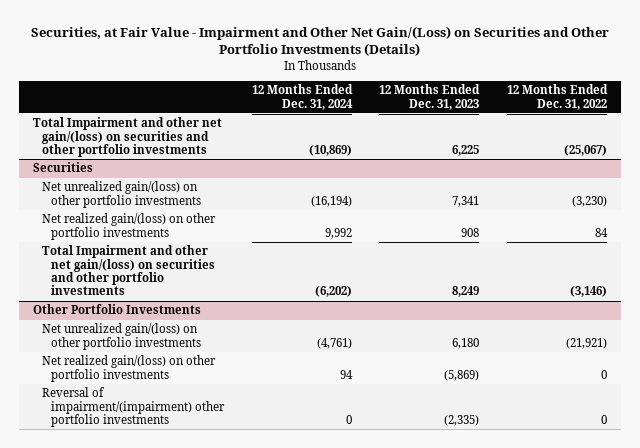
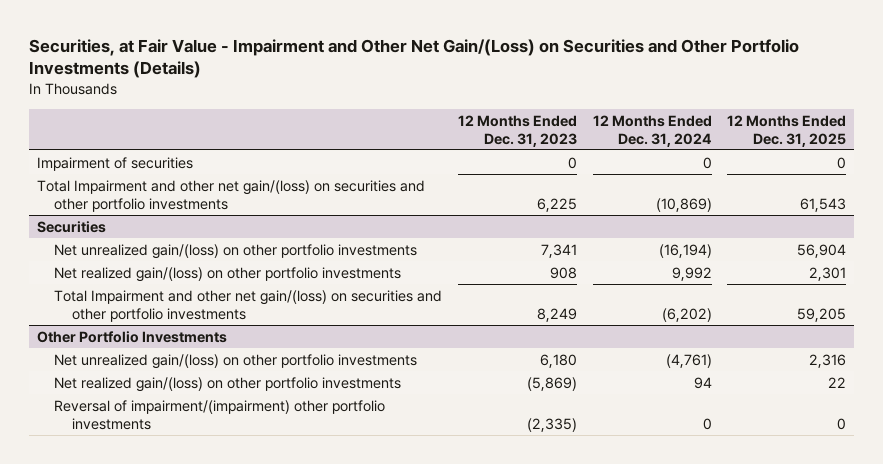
[506,84,608,110] 12 Months Ended Dec. 31, 2022 -> none
none -> [727,114,847,147] 12 Months Ended Dec. 31, 2025
none -> [36,156,193,171] Impairment of securities

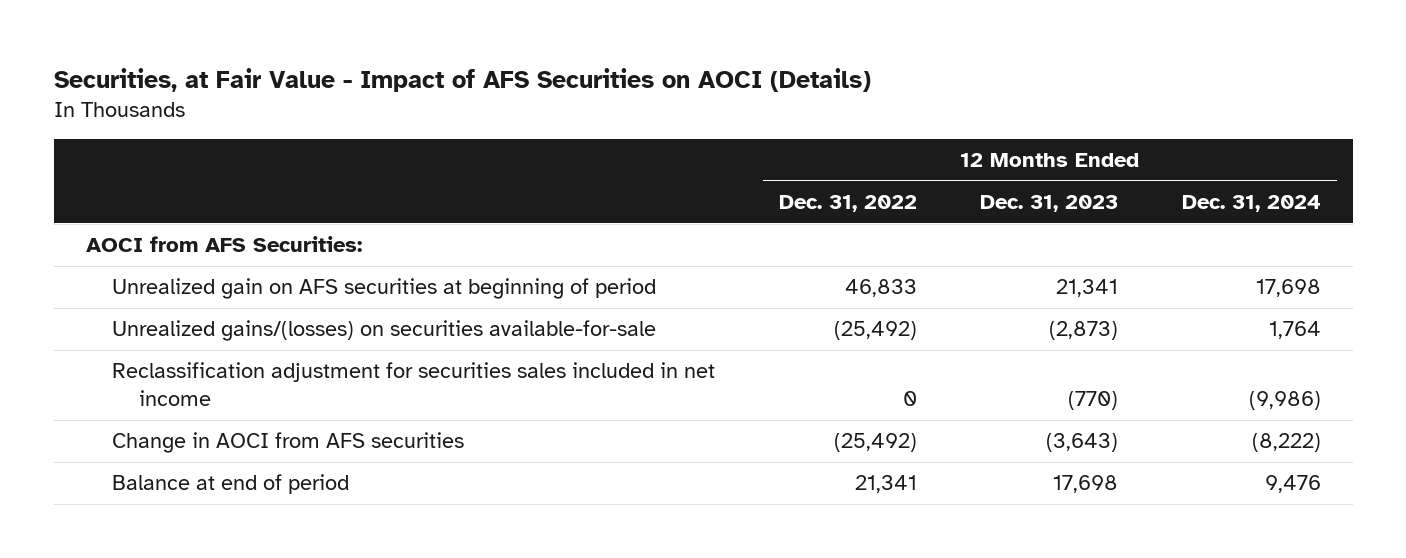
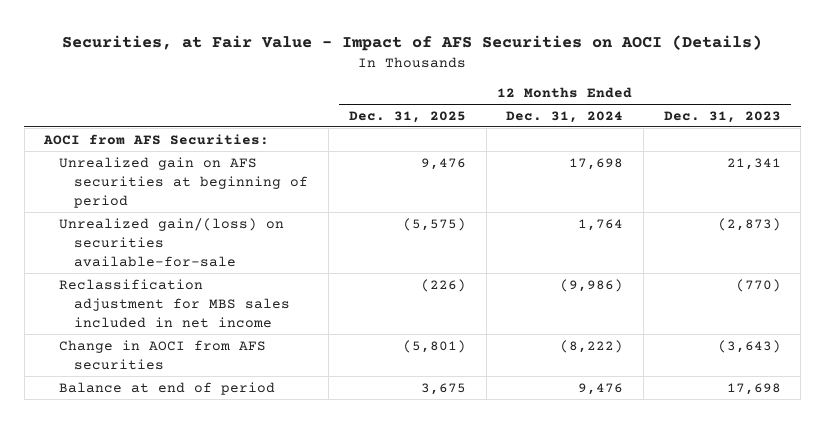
[778,195,917,213] Dec. 31, 2022 -> none
none -> [348,110,466,123] Dec. 31, 2025
[112,320,657,342] Unrealized gains/(losses) on securities available-for-sale -> [59,217,285,267] Unrealized gain/(loss) on securities available-for-sale
[112,362,716,407] Reclassification adjustment for securities sales included in net income -> [59,278,291,328] Reclassification adjustment for MBS sales included in net income

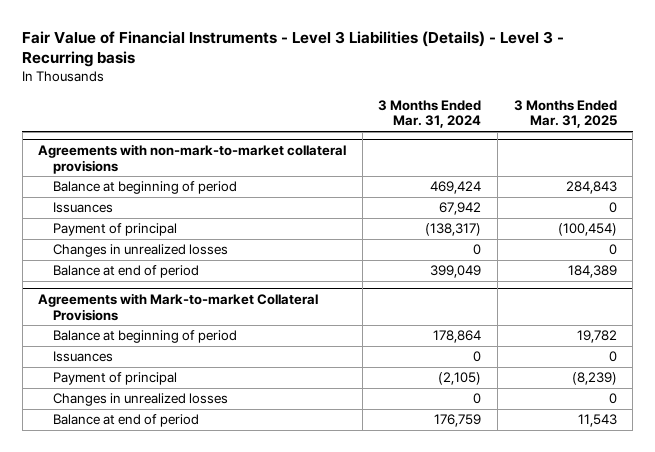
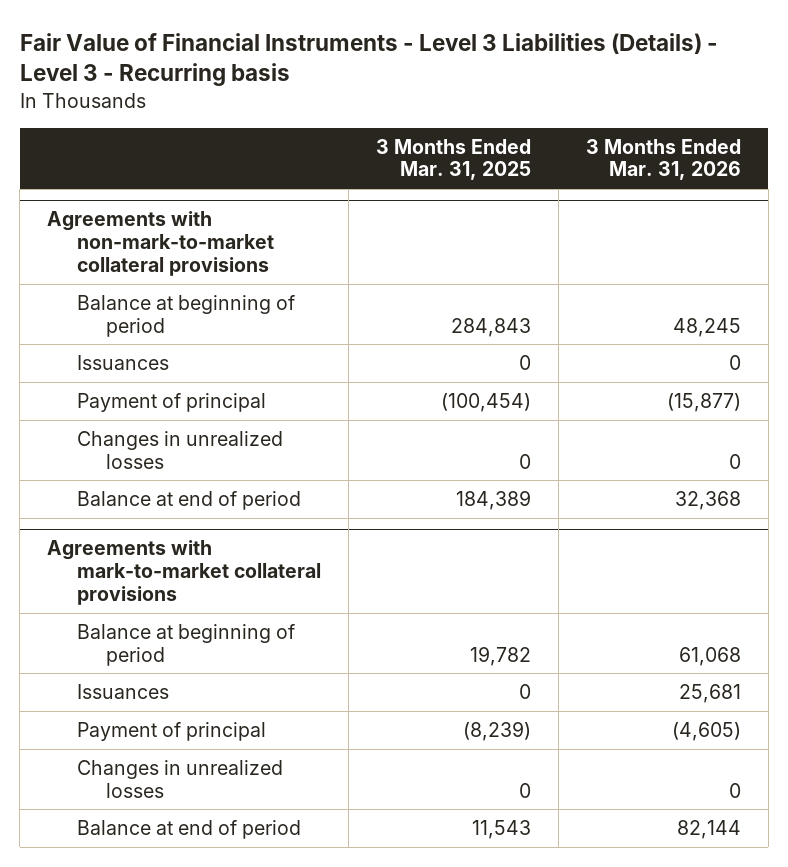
[378,99,482,129] 3 Months Ended Mar. 31, 2024 -> none
none -> [585,138,741,181] 3 Months Ended Mar. 31, 2026
[38,292,319,321] Agreements with Mark-to-market Collateral Provisions -> [47,540,321,605] Agreements with mark-to-market collateral provisions

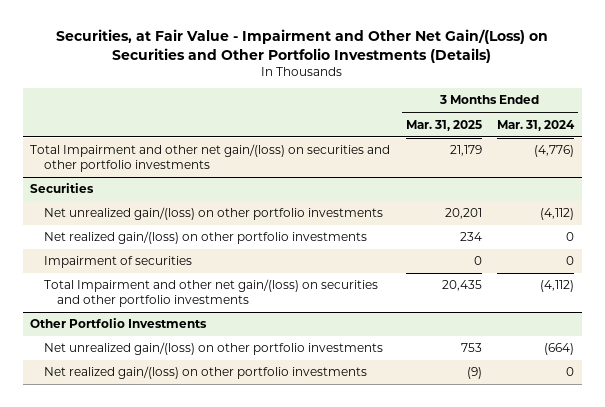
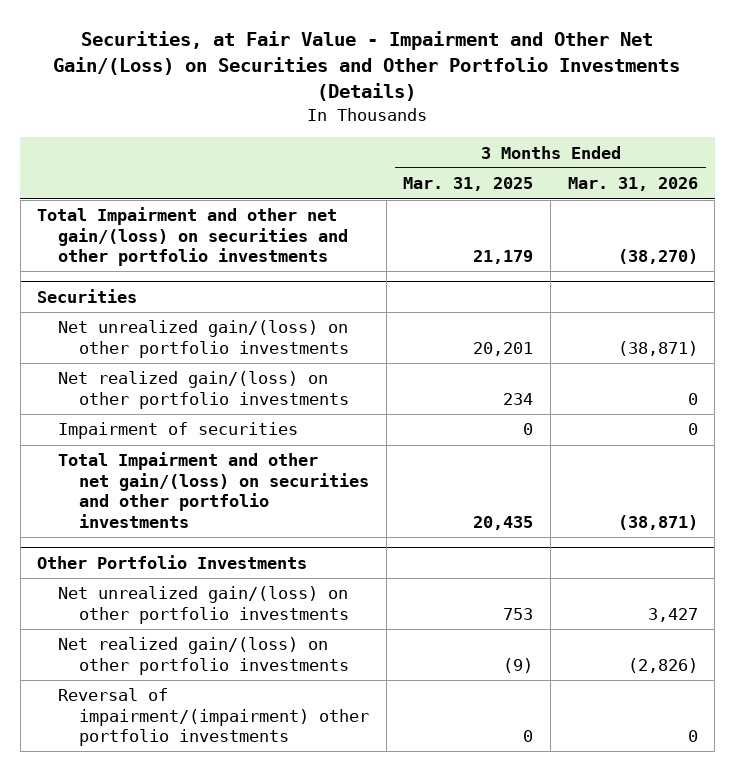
[497,119,576,131] Mar. 31, 2024 -> none
none -> [567,177,698,192] Mar. 31, 2026
none -> [58,688,370,747] Reversal of impairment/(impairment) other portfolio investments

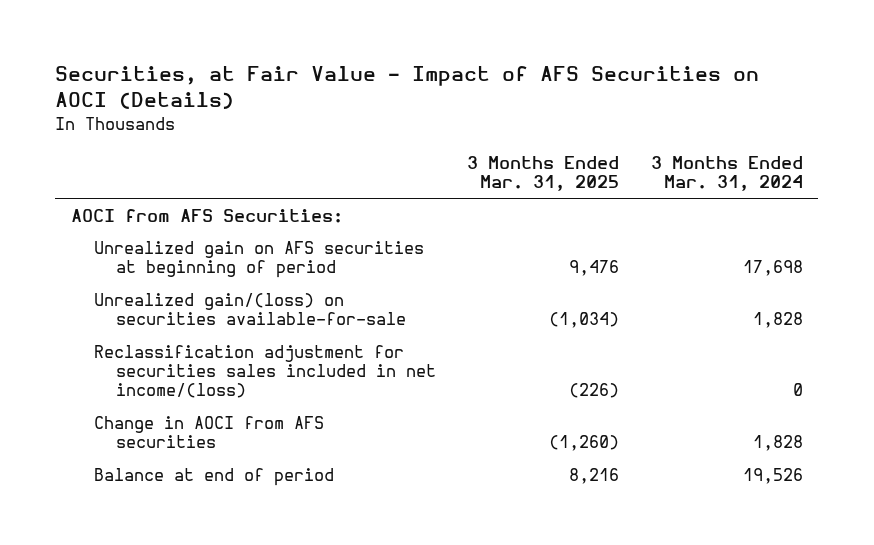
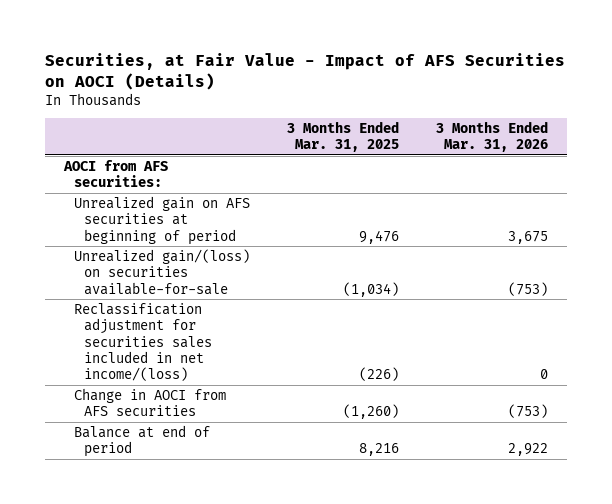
[650,155,803,192] 3 Months Ended Mar. 31, 2024 -> none
none -> [436,121,549,153] 3 Months Ended Mar. 31, 2026
[71,208,344,223] AOCI from AFS Securities: -> [62,159,168,188] AOCI from AFS securities:

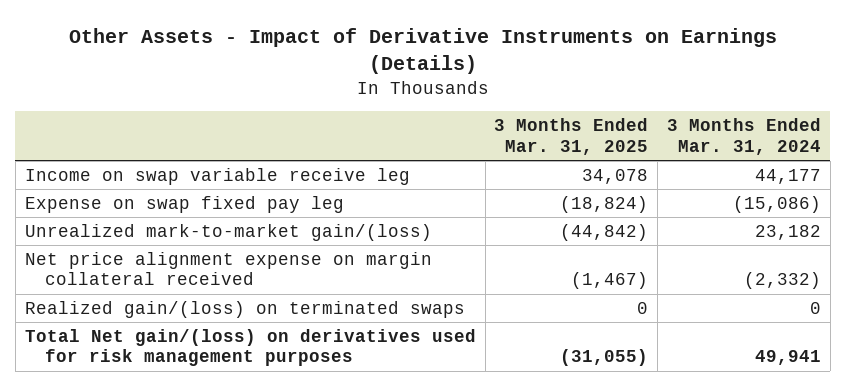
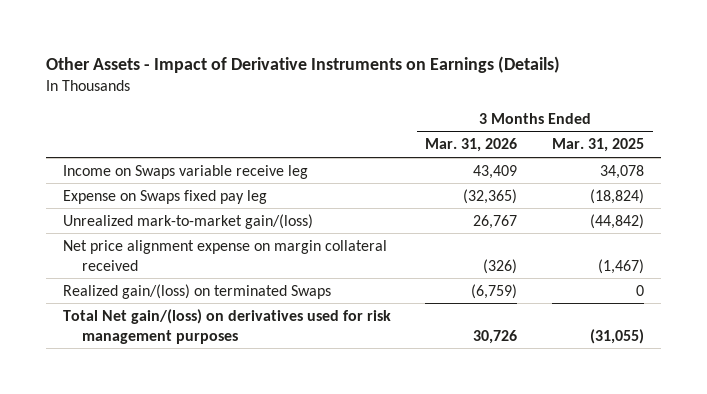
[666,118,821,155] 3 Months Ended Mar. 31, 2024 -> none
none -> [425,138,518,153] Mar. 31, 2026
[24,168,410,186] Income on swap variable receive leg -> [62,164,308,179] Income on Swaps variable receive leg
[24,196,344,214] Expense on swap fixed pay leg -> [62,189,267,204] Expense on Swaps fixed pay leg
[24,301,465,319] Realized gain/(loss) on terminated swaps -> [62,283,331,299] Realized gain/(loss) on terminated Swaps

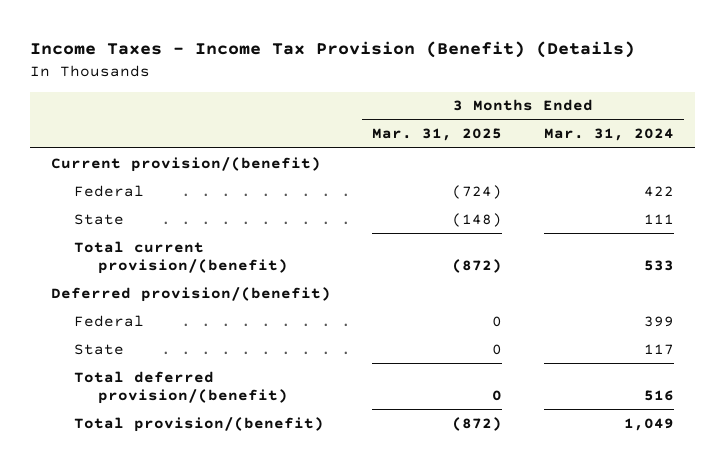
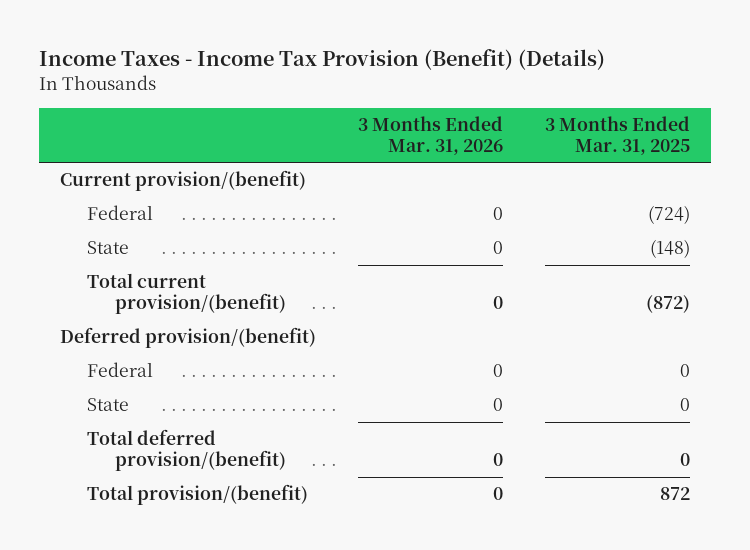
[544,128,675,142] Mar. 31, 2024 -> none
none -> [358,116,504,155] 3 Months Ended Mar. 31, 2026
[452,416,503,431] (872) -> [660,487,691,501] 872

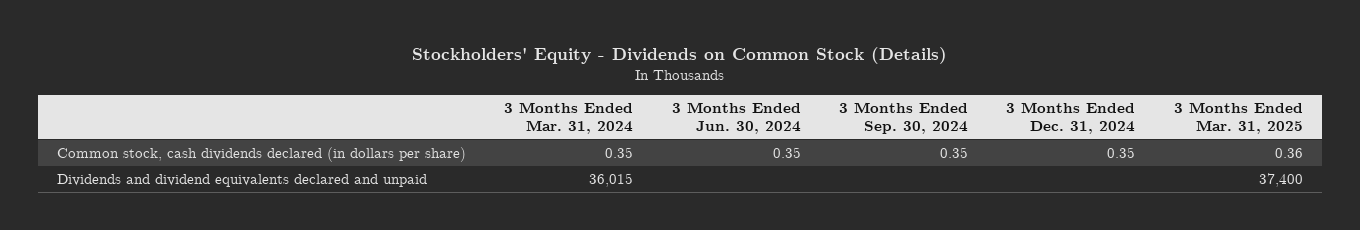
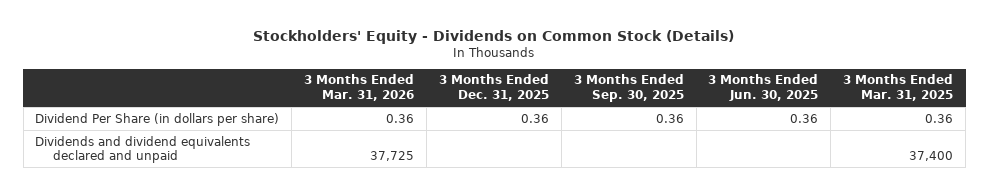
[504,102,634,134] 3 Months Ended Mar. 31, 2024 -> none
[671,102,801,134] 3 Months Ended Jun. 30, 2024 -> none
[838,102,968,134] 3 Months Ended Sep. 30, 2024 -> none
[1006,102,1136,134] 3 Months Ended Dec. 31, 2024 -> none
none -> [304,74,415,102] 3 Months Ended Mar. 31, 2026
none -> [438,74,549,102] 3 Months Ended Dec. 31, 2025
none -> [573,74,684,103] 3 Months Ended Sep. 30, 2025
none -> [708,74,819,102] 3 Months Ended Jun. 30, 2025
[56,147,466,163] Common stock, cash dividends declared (in dollars per share) -> [35,112,280,126] Dividend Per Share (in dollars per share)

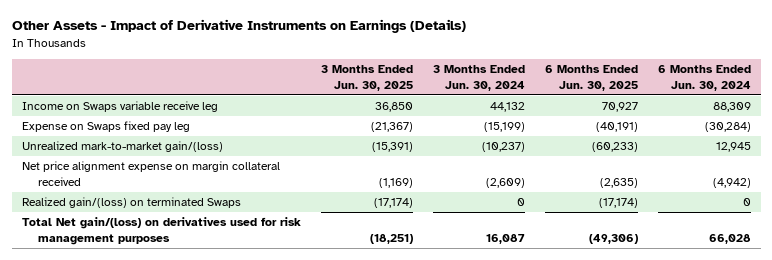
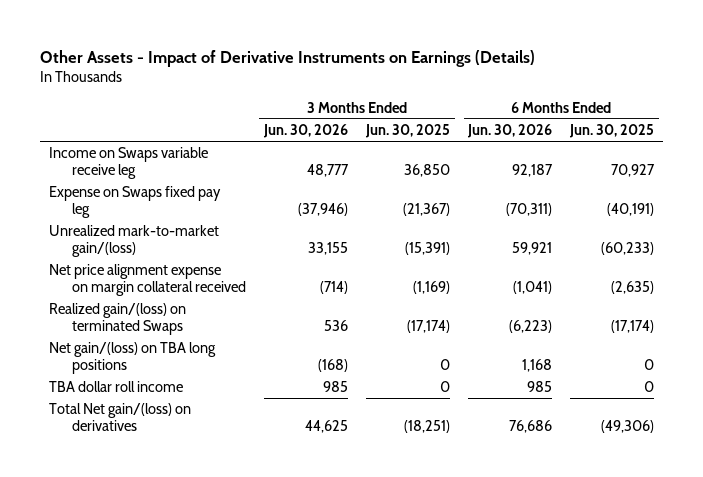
[432,65,525,91] 3 Months Ended Jun. 30, 2024 -> none
[657,65,751,91] 6 Months Ended Jun. 30, 2024 -> none
none -> [262,124,348,139] Jun. 30, 2026
none -> [467,124,553,139] Jun. 30, 2026
none -> [49,342,217,375] Net gain/(loss) on TBA long positions
none -> [49,381,184,393] TBA dollar roll income
[21,217,301,245] Total Net gain/(loss) on derivatives used for risk management purposes -> [49,403,192,432] Total Net gain/(loss) on derivatives

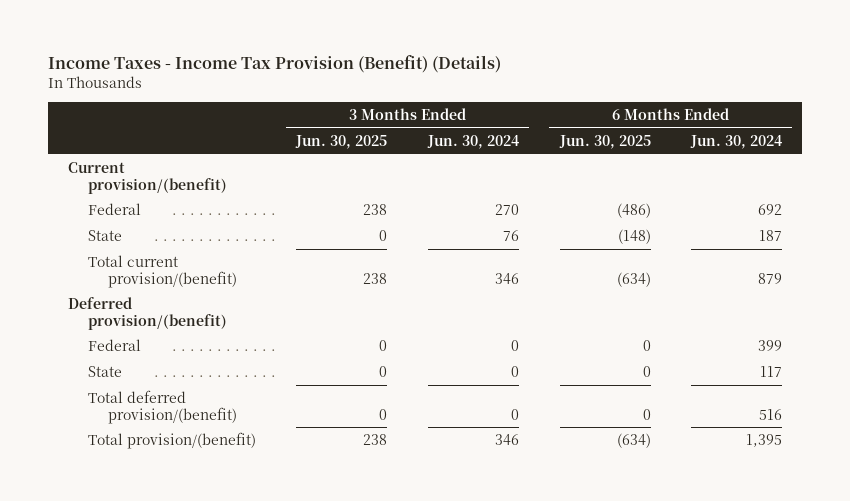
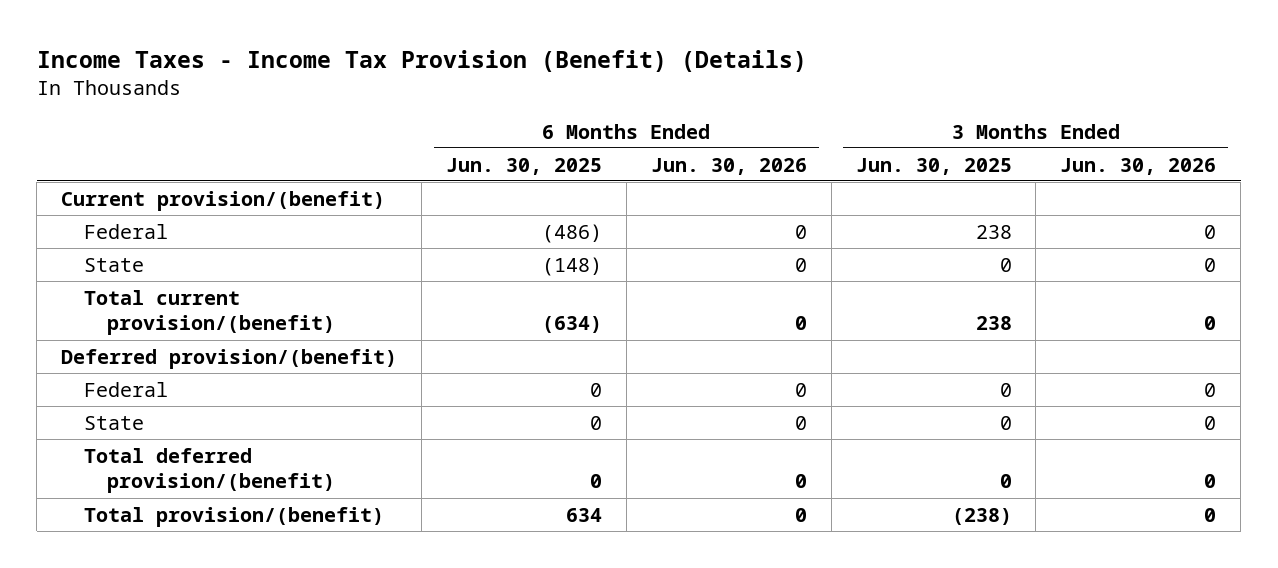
[427,134,520,149] Jun. 30, 2024 -> none
[690,134,783,149] Jun. 30, 2024 -> none
none -> [650,157,807,175] Jun. 30, 2026
none -> [1060,157,1217,175] Jun. 30, 2026
[363,433,388,445] 238 -> [951,507,1012,525] (238)
[616,432,651,448] (634) -> [565,507,602,522] 634

